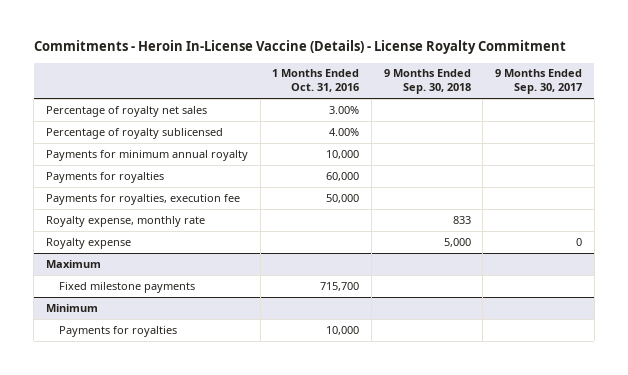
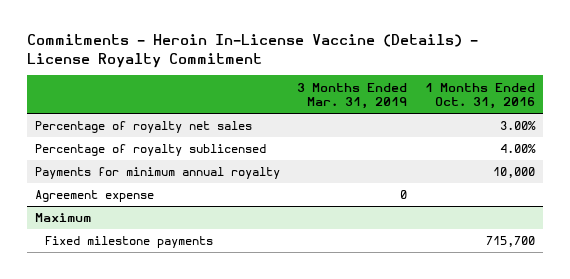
[383,69,471,95] 9 Months Ended Sep. 30, 2018 -> none
[494,69,582,95] 9 Months Ended Sep. 30, 2017 -> none
none -> [297,82,408,109] 3 Months Ended Mar. 31, 2019
[45,171,164,183] Payments for royalties -> none
[45,193,240,205] Payments for royalties, execution fee -> none
[45,215,205,227] Royalty expense, monthly rate -> none
[45,237,131,249] Royalty expense -> none
none -> [35,190,155,203] Agreement expense
[45,303,98,312] Minimum -> none
[59,325,178,337] Payments for royalties -> none

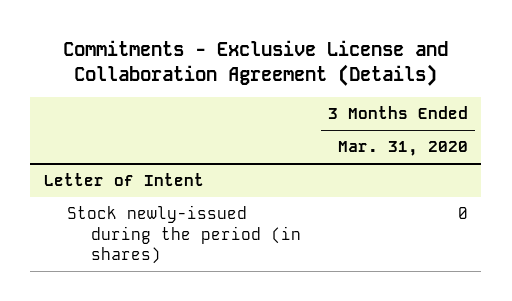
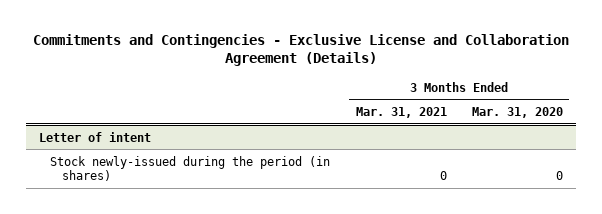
[62,39,448,86] Commitments - Exclusive License and Collaboration Agreement (Details) -> [32,33,569,67] Commitments and Contingencies - Exclusive License and Collaboration Agreement (Details)
none -> [355,107,447,119] Mar. 31, 2021
[43,173,204,187] Letter of Intent -> [38,131,151,142] Letter of intent

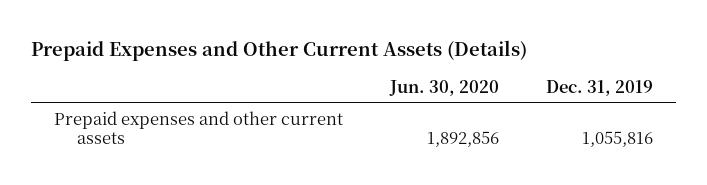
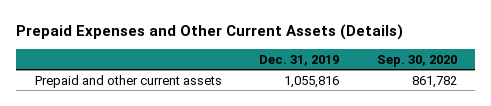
[389,80,500,97] Jun. 30, 2020 -> none
none -> [376,55,457,68] Sep. 30, 2020
[54,111,344,145] Prepaid expenses and other current assets -> [34,74,222,88] Prepaid and other current assets

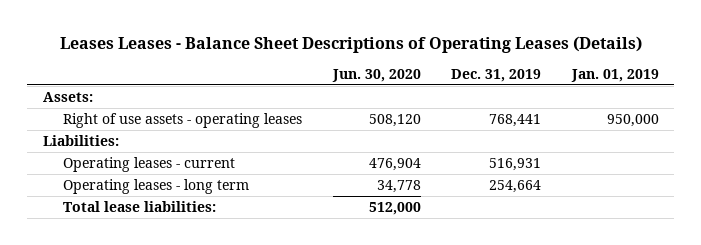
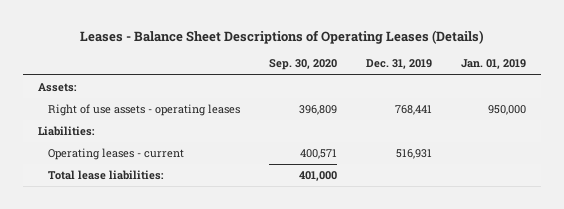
[59,35,642,53] Leases Leases - Balance Sheet Descriptions of Operating Leases (Details) -> [80,29,485,44] Leases - Balance Sheet Descriptions of Operating Leases (Details)
[331,68,421,82] Jun. 30, 2020 -> none
none -> [268,59,337,71] Sep. 30, 2020
[62,178,249,194] Operating leases - long term -> none

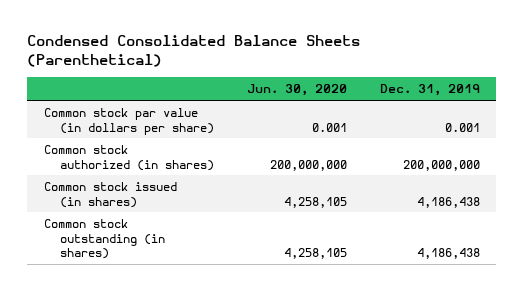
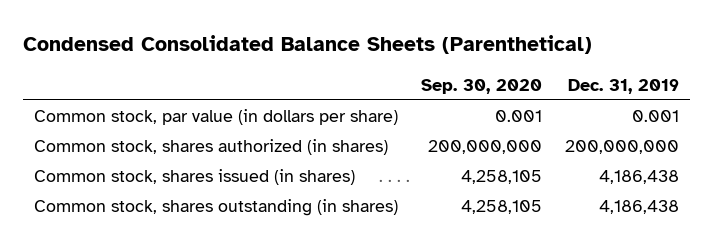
[246,84,347,97] Jun. 30, 2020 -> none
none -> [420,78,542,94] Sep. 30, 2020
[43,108,214,135] Common stock par value (in dollars per share) -> [34,109,399,126] Common stock, par value (in dollars per share)
[43,145,214,171] Common stock authorized (in shares) -> [34,139,389,156] Common stock, shares authorized (in shares)
[43,182,177,208] Common stock issued (in shares) -> [34,169,356,186] Common stock, shares issued (in shares)
[43,219,165,260] Common stock outstanding (in shares) -> [34,199,399,217] Common stock, shares outstanding (in shares)

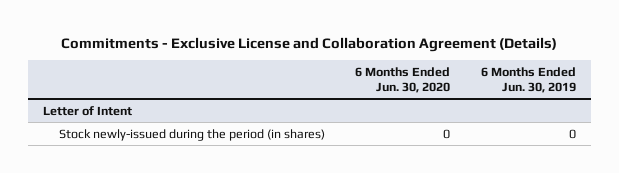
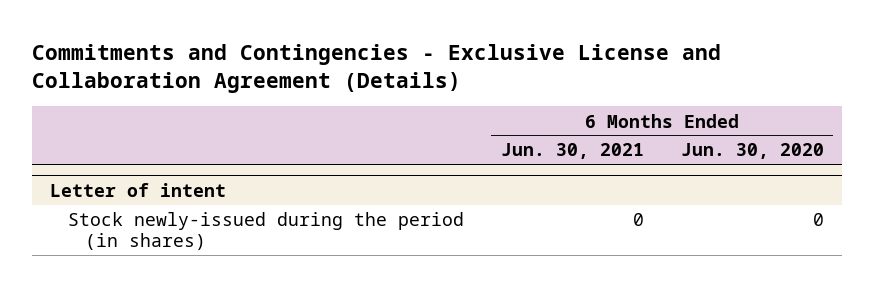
[61,36,558,52] Commitments - Exclusive License and Collaboration Agreement (Details) -> [31,43,721,94] Commitments and Contingencies - Exclusive License and Collaboration Agreement (Details)
[480,66,576,93] 6 Months Ended Jun. 30, 2019 -> none
none -> [500,143,644,160] Jun. 30, 2021
[43,105,133,116] Letter of Intent -> [50,182,227,197] Letter of intent

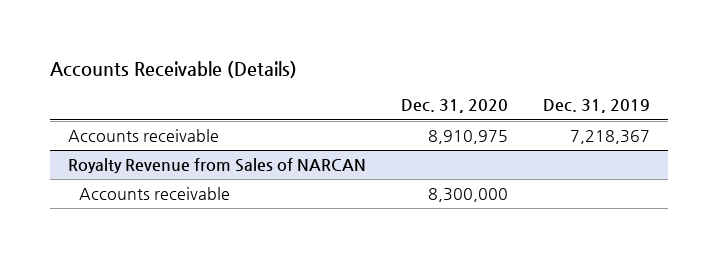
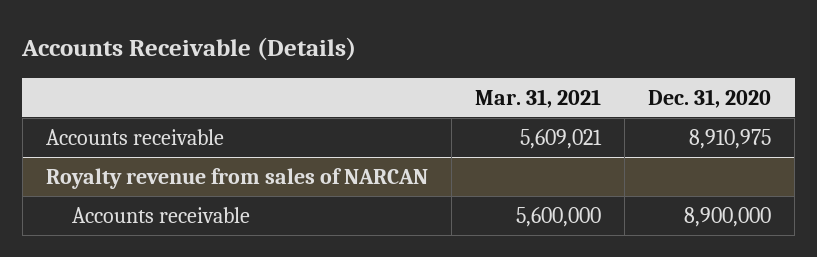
[543,99,651,114] Dec. 31, 2019 -> none
none -> [474,88,601,108] Mar. 31, 2021
[68,158,367,174] Royalty Revenue from Sales of NARCAN -> [45,167,428,189] Royalty revenue from sales of NARCAN
[428,188,509,203] 8,300,000 -> [684,206,772,227] 8,900,000

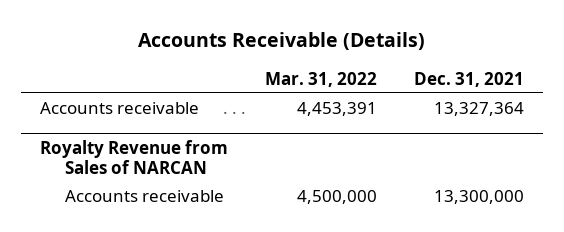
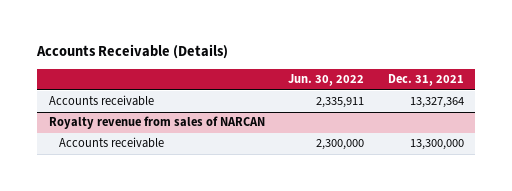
[265,71,378,87] Mar. 31, 2022 -> none
none -> [288,74,365,87] Jun. 30, 2022
[39,139,228,174] Royalty Revenue from Sales of NARCAN -> [48,116,265,130] Royalty revenue from sales of NARCAN

